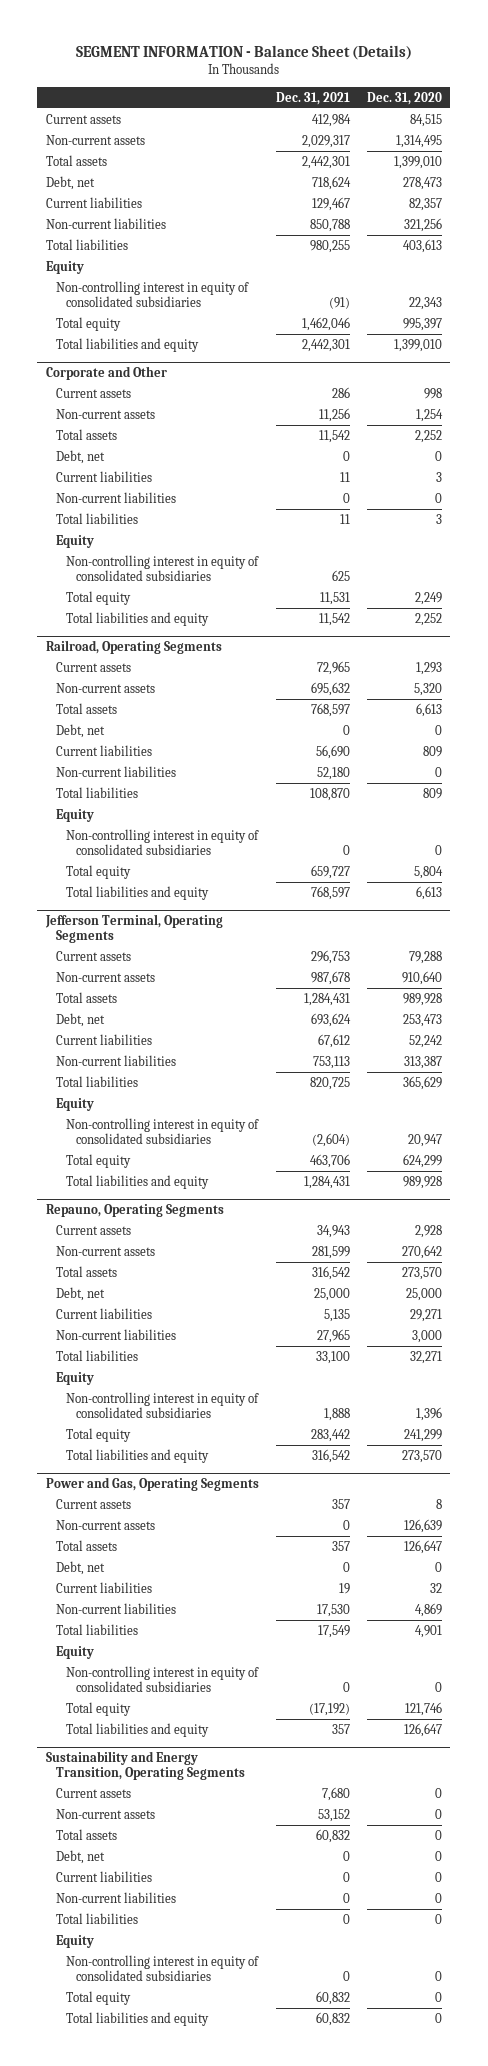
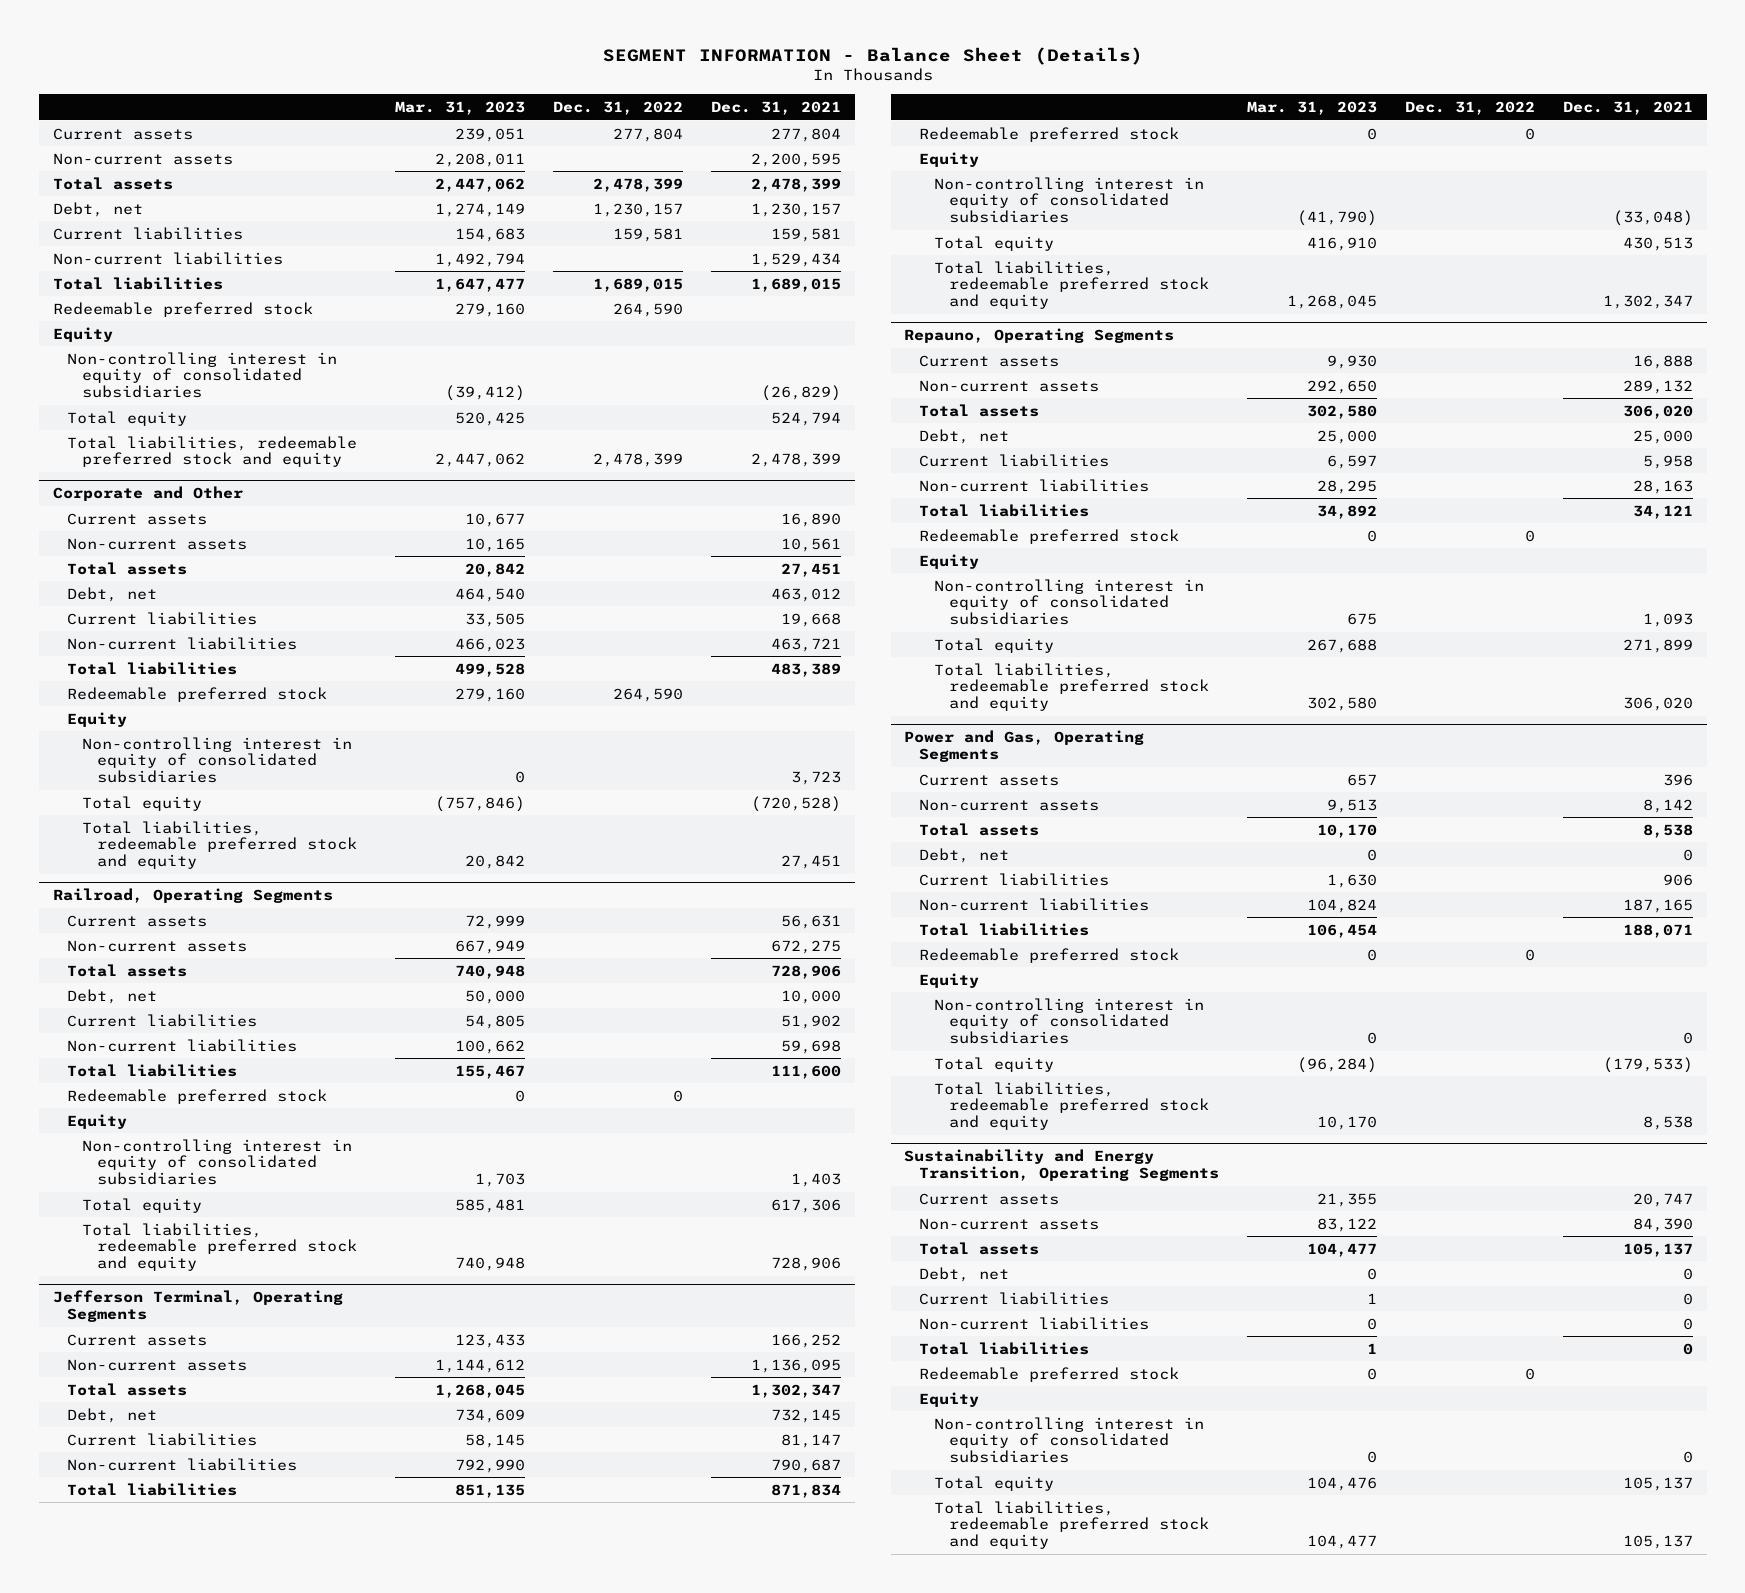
[366,91,442,105] Dec. 31, 2020 -> none
none -> [395,100,526,115] Mar. 31, 2023
none -> [553,100,684,115] Dec. 31, 2022
[311,113,351,127] 412,984 -> [770,127,841,142] 277,804
[301,134,350,148] 2,029,317 -> [750,152,841,167] 2,200,595
[301,155,350,169] 2,442,301 -> [750,177,841,192] 2,478,399
[311,175,351,190] 718,624 -> [750,202,841,217] 1,230,157
[311,196,350,211] 129,467 -> [770,227,841,242] 159,581
[309,218,350,232] 850,788 -> [750,252,841,267] 1,529,434
[309,239,350,253] 980,255 -> [750,277,841,292] 1,689,015
none -> [52,301,313,317] Redeemable preferred stock
[328,296,350,309] (91) -> [760,385,841,402] (26,829)
[301,316,350,331] 1,462,046 -> [770,411,841,426] 524,794
[55,337,199,352] Total liabilities and equity -> [67,435,358,468] Total liabilities, redeemable preferred stock and equity
[301,338,350,352] 2,442,301 -> [750,453,841,468] 2,478,399
[331,386,350,398] 286 -> [780,512,841,527] 16,890
[318,407,350,422] 11,256 -> [780,537,841,552] 10,561
[318,429,350,443] 11,542 -> [780,562,841,577] 27,451
[342,450,350,461] 0 -> [770,587,841,602] 463,012
[339,471,350,482] 11 -> [780,612,841,627] 19,668
[342,492,350,503] 0 -> [770,637,841,652] 463,721
[339,513,350,524] 11 -> [770,662,841,677] 483,389
none -> [67,686,328,702] Redeemable preferred stock
[331,569,350,581] 625 -> [790,771,841,786] 3,723
[319,591,350,605] 11,531 -> [750,795,841,812] (720,528)
[66,611,210,626] Total liabilities and equity -> [82,820,358,870] Total liabilities, redeemable preferred stock and equity
[318,612,350,626] 11,542 -> [780,855,841,870] 27,451
[316,660,350,675] 72,965 -> [780,914,841,929] 56,631
[310,681,350,696] 695,632 -> [770,939,841,954] 672,275
[310,702,350,717] 768,597 -> [770,964,841,979] 728,906
[342,724,350,735] 0 -> [780,989,841,1004] 10,000
[315,744,350,759] 56,690 -> [780,1014,841,1029] 51,902
[316,766,350,780] 52,180 -> [780,1039,841,1054] 59,698
[309,787,350,801] 108,870 -> [770,1064,841,1079] 111,600
none -> [67,1088,328,1104] Redeemable preferred stock
[342,844,350,855] 0 -> [790,1173,841,1188] 1,403
[310,864,350,879] 659,727 -> [770,1198,841,1213] 617,306
[66,885,210,900] Total liabilities and equity -> [82,1222,358,1272] Total liabilities, redeemable preferred stock and equity
[310,885,350,900] 768,597 -> [770,1257,841,1272] 728,906
[310,949,350,964] 296,753 -> [770,1333,841,1348] 166,252
[310,970,350,985] 987,678 -> [750,1358,841,1373] 1,136,095
[303,992,350,1006] 1,284,431 -> [750,1383,841,1398] 1,302,347
[310,1012,351,1027] 693,624 -> [770,1408,841,1423] 732,145
[317,1033,350,1048] 67,612 -> [780,1433,841,1448] 81,147
[312,1055,350,1069] 753,113 -> [770,1458,841,1473] 790,687
[309,1076,350,1090] 820,725 -> [770,1483,841,1498] 871,834
none -> [919,126,1180,142] Redeemable preferred stock
[311,1132,350,1147] (2,604) -> [1612,210,1693,227] (33,048)
[309,1153,350,1168] 463,706 -> [1622,236,1693,251] 430,513
[66,1174,210,1189] Total liabilities and equity -> [934,260,1210,310] Total liabilities, redeemable preferred stock and equity
[303,1175,350,1189] 1,284,431 -> [1602,295,1693,310] 1,302,347
[316,1224,350,1238] 34,943 -> [1632,354,1693,369] 16,888
[311,1245,350,1259] 281,599 -> [1622,379,1693,394] 289,132
[311,1265,350,1280] 316,542 -> [1622,404,1693,419] 306,020
[323,1308,350,1322] 5,135 -> [1642,454,1693,469] 5,958
[316,1328,350,1343] 27,965 -> [1632,479,1693,494] 28,163
[315,1350,350,1364] 33,100 -> [1632,504,1693,519] 34,121
none -> [919,528,1180,544] Redeemable preferred stock
[323,1407,350,1421] 1,888 -> [1642,613,1693,628] 1,093
[310,1428,350,1442] 283,442 -> [1622,638,1693,653] 271,899
[66,1448,210,1463] Total liabilities and equity -> [934,662,1210,712] Total liabilities, redeemable preferred stock and equity
[311,1448,350,1463] 316,542 -> [1622,697,1693,712] 306,020
[331,1498,350,1509] 357 -> [1662,773,1693,786] 396
[342,1519,350,1530] 0 -> [1642,798,1693,813] 8,142
[331,1540,350,1551] 357 -> [1642,823,1693,838] 8,538
[338,1582,350,1594] 19 -> [1662,873,1693,886] 906
[316,1603,350,1617] 17,530 -> [1622,898,1693,913] 187,165
[317,1624,350,1638] 17,549 -> [1622,923,1693,938] 188,071
none -> [919,947,1180,963] Redeemable preferred stock
[308,1702,350,1716] (17,192) -> [1602,1056,1693,1073] (179,533)
[66,1722,210,1737] Total liabilities and equity -> [934,1081,1210,1131] Total liabilities, redeemable preferred stock and equity
[331,1723,350,1734] 357 -> [1642,1116,1693,1131] 8,538
[321,1786,350,1801] 7,680 -> [1632,1192,1693,1207] 20,747
[317,1808,350,1822] 53,152 -> [1632,1217,1693,1232] 84,390
[315,1828,350,1843] 60,832 -> [1622,1242,1693,1257] 105,137
none -> [919,1366,1180,1382] Redeemable preferred stock
[315,1990,350,2005] 60,832 -> [1622,1476,1693,1491] 105,137
[66,2011,210,2026] Total liabilities and equity -> [934,1500,1210,1550] Total liabilities, redeemable preferred stock and equity
[315,2011,350,2026] 60,832 -> [1622,1535,1693,1550] 105,137

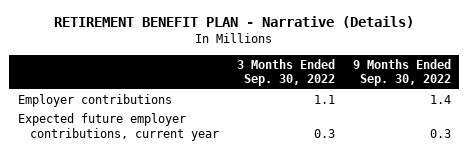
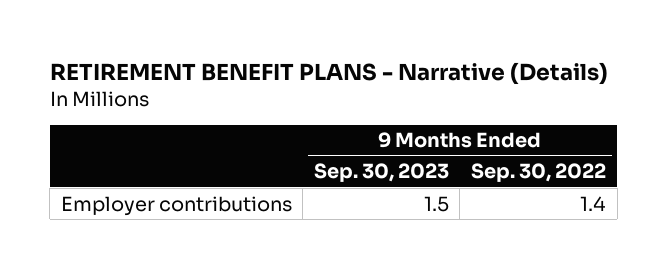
[54,16,415,29] RETIREMENT BENEFIT PLAN - Narrative (Details) -> [49,61,608,85] RETIREMENT BENEFIT PLANS - Narrative (Details)
[236,58,335,87] 3 Months Ended Sep. 30, 2022 -> none
none -> [313,163,449,183] Sep. 30, 2023
[18,112,220,141] Expected future employer contributions, current year -> none

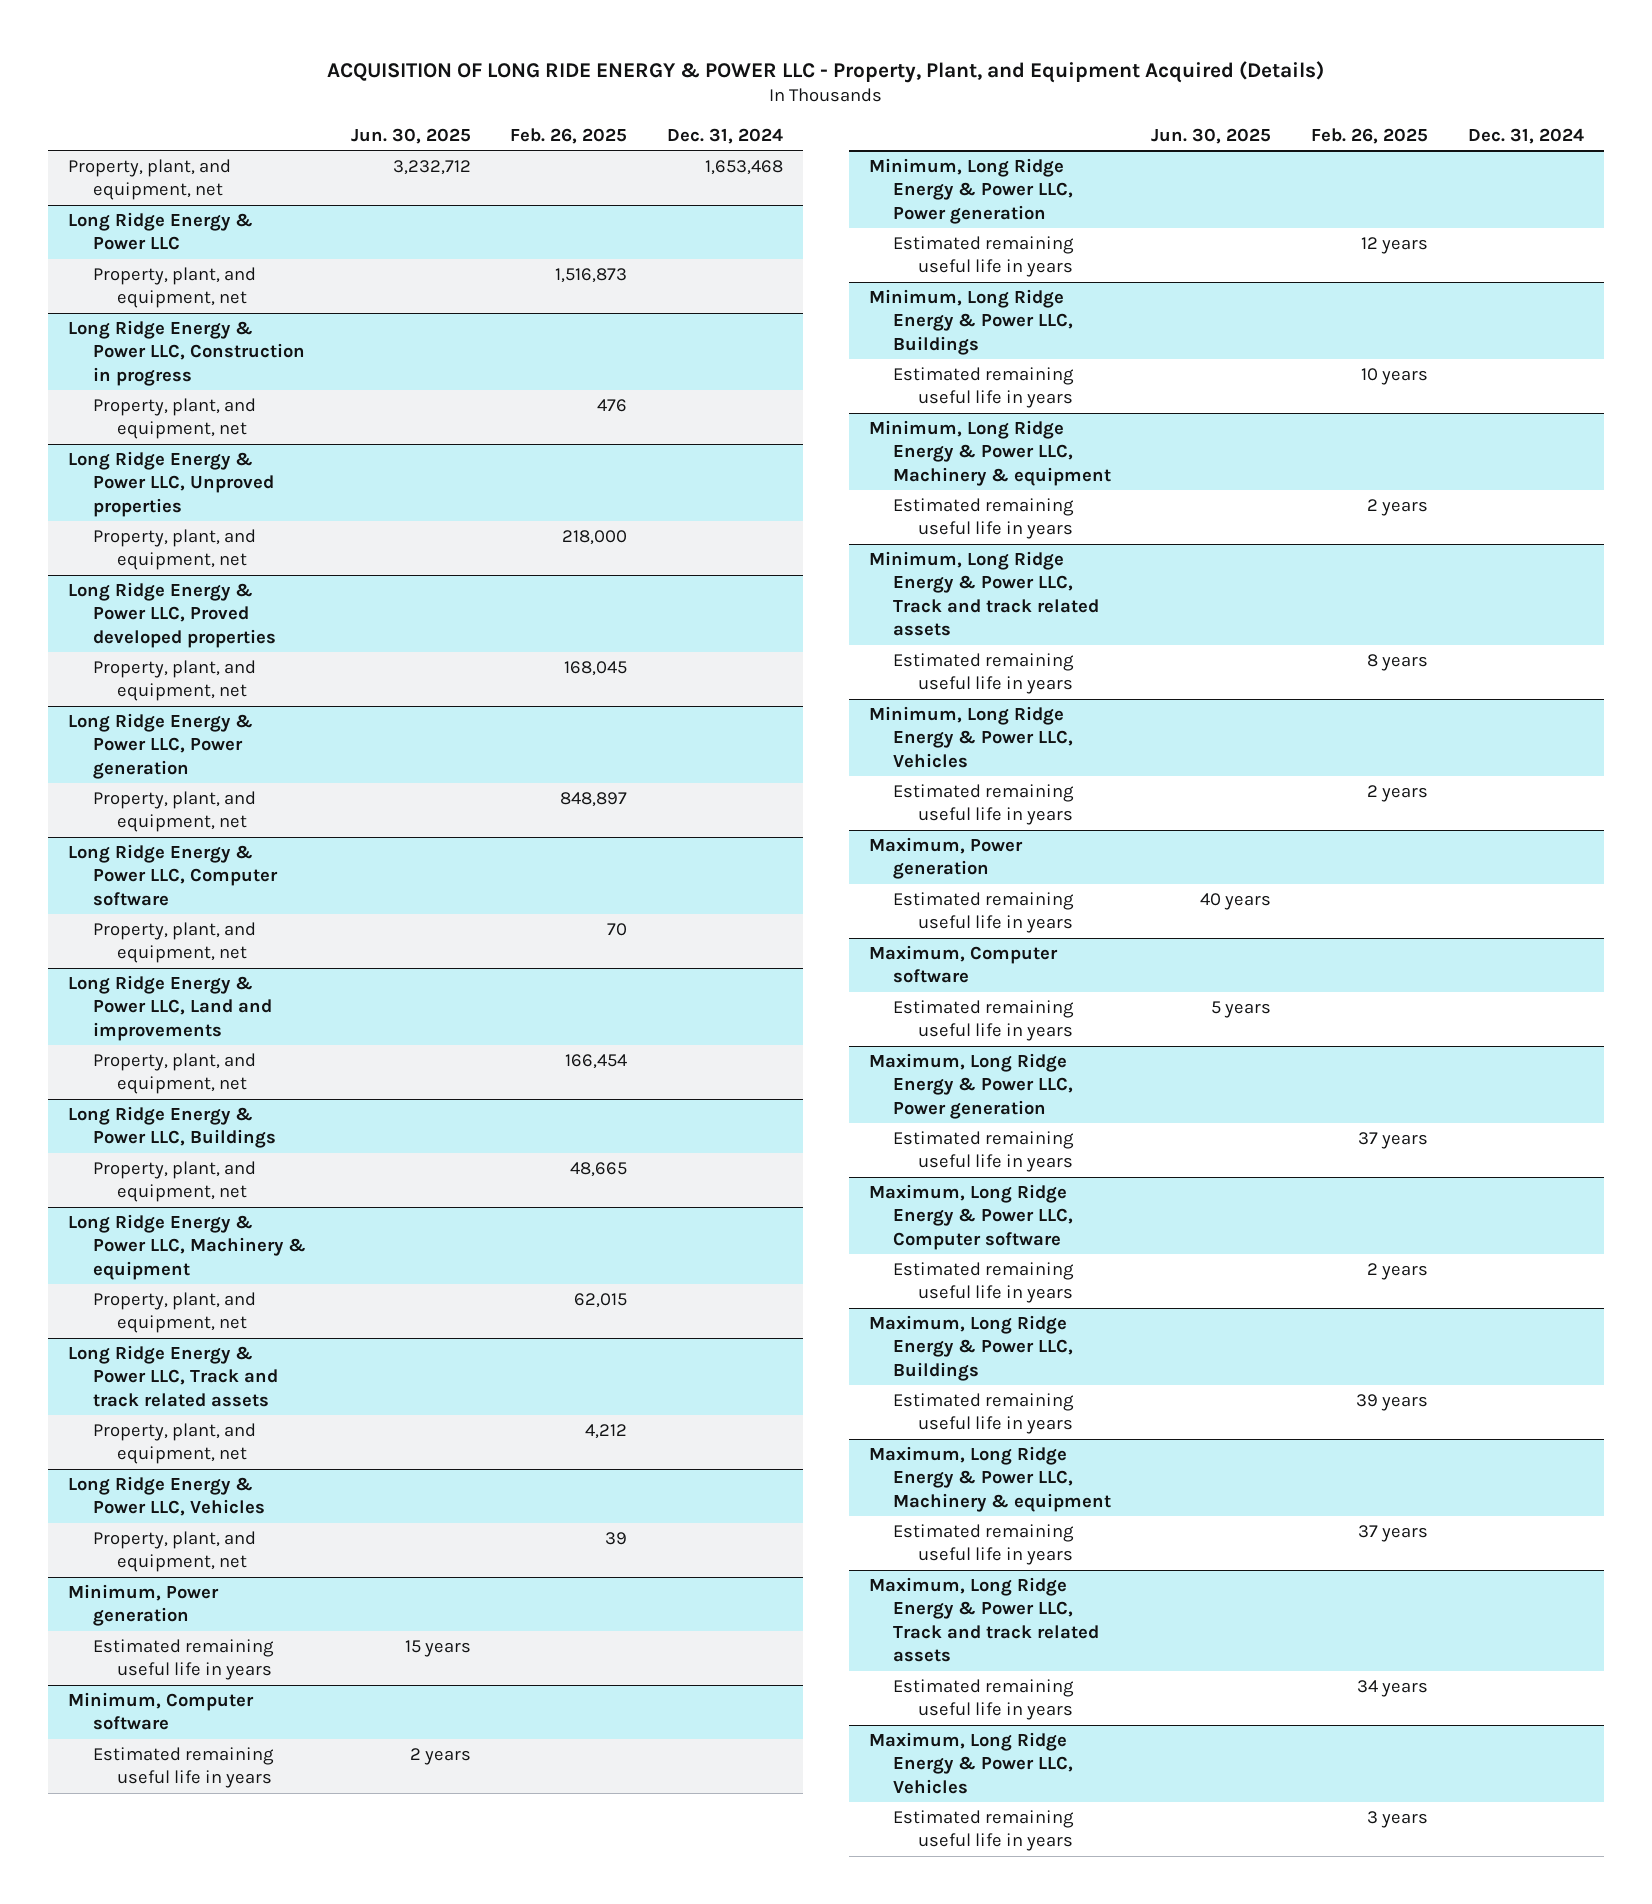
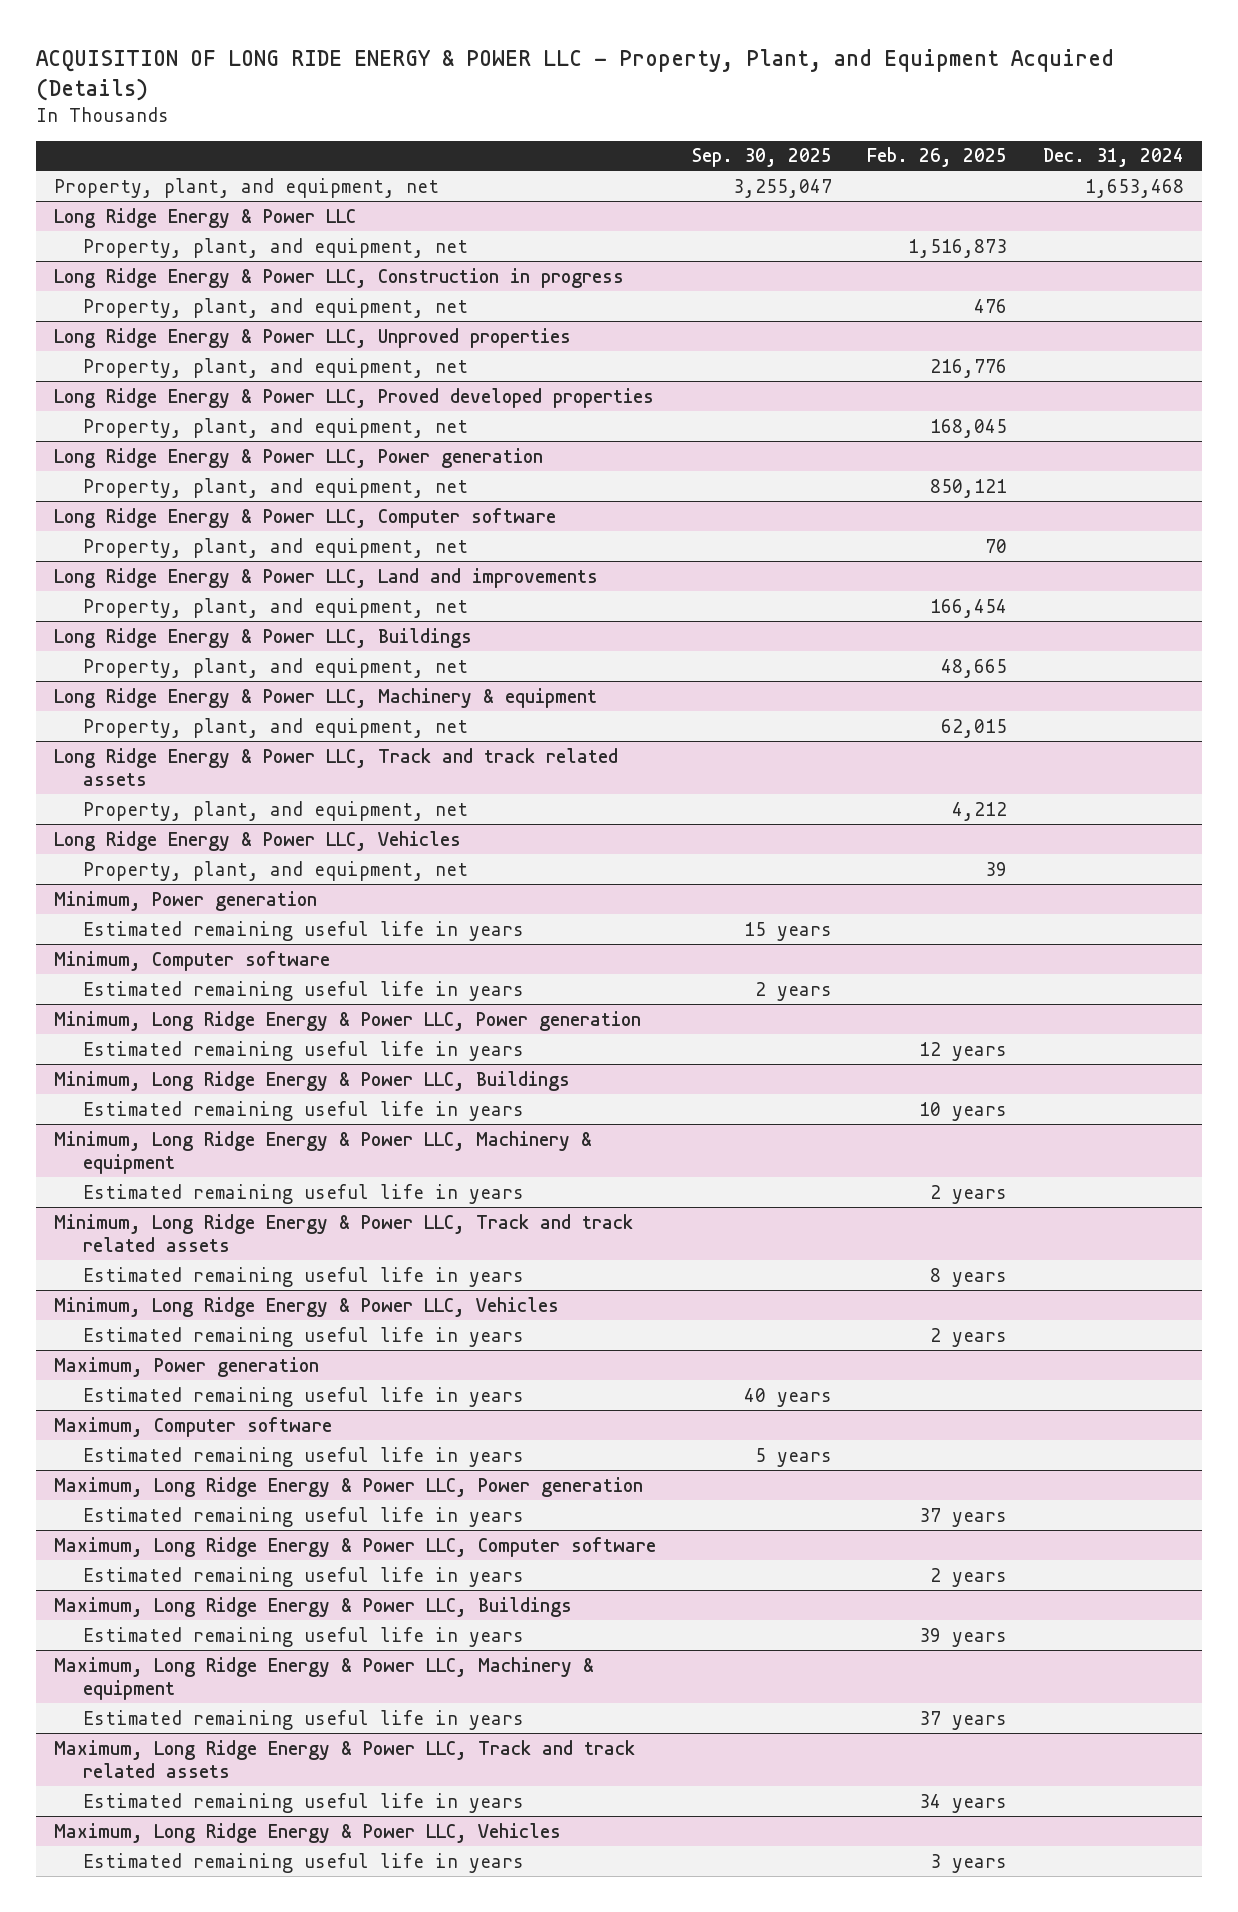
[350,127,471,144] Jun. 30, 2025 -> none
none -> [691,148,832,168] Sep. 30, 2025
[562,530,628,546] 218,000 -> [930,358,1008,378] 216,776
[560,792,628,808] 848,897 -> [930,478,1008,498] 850,121

